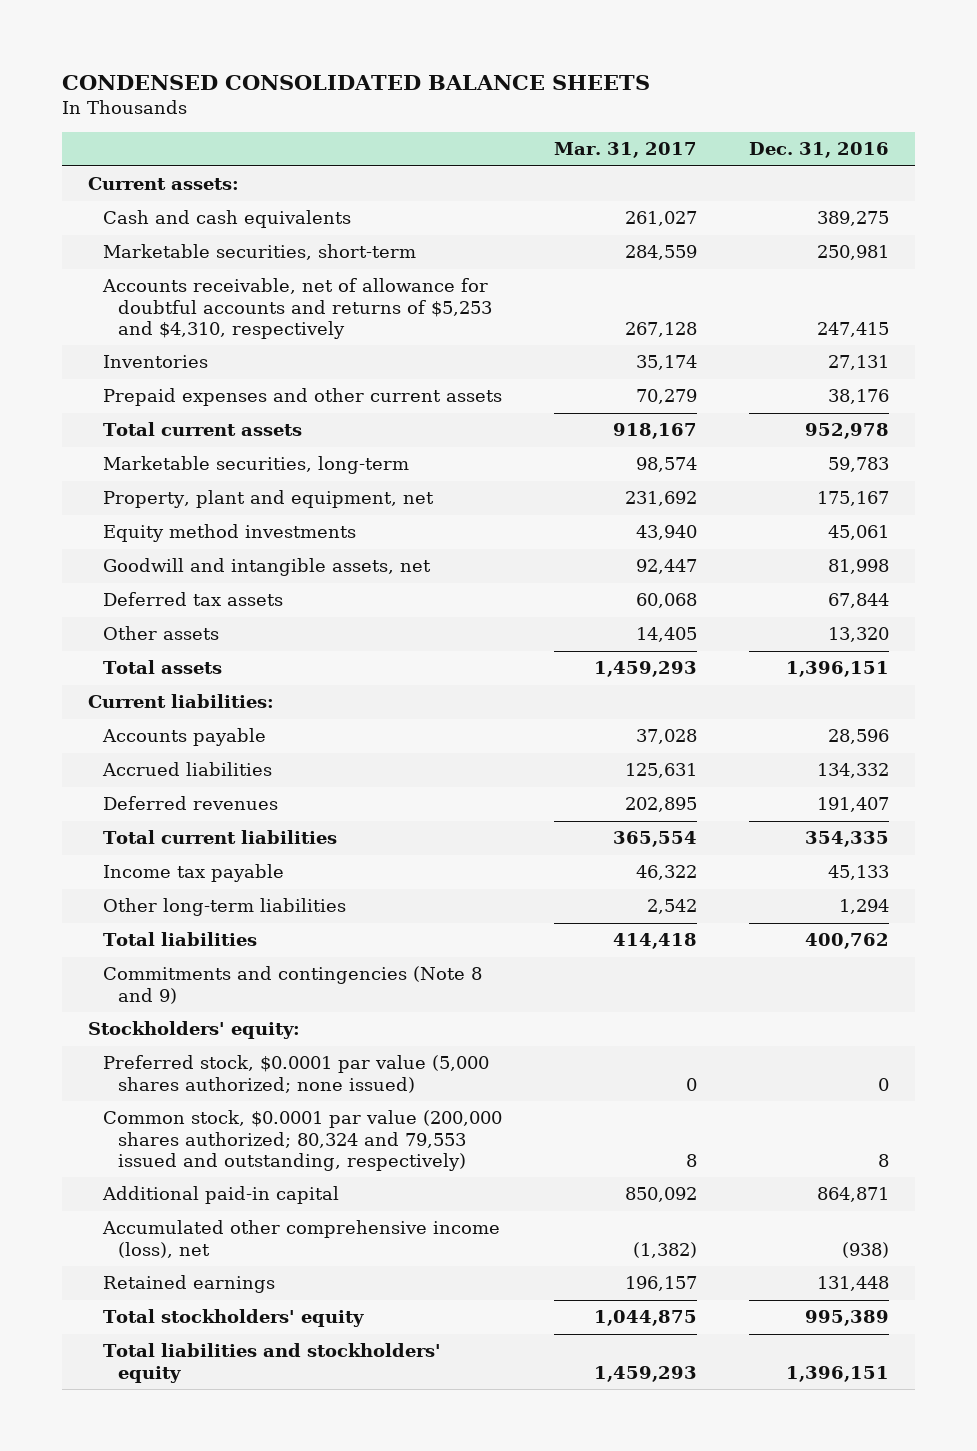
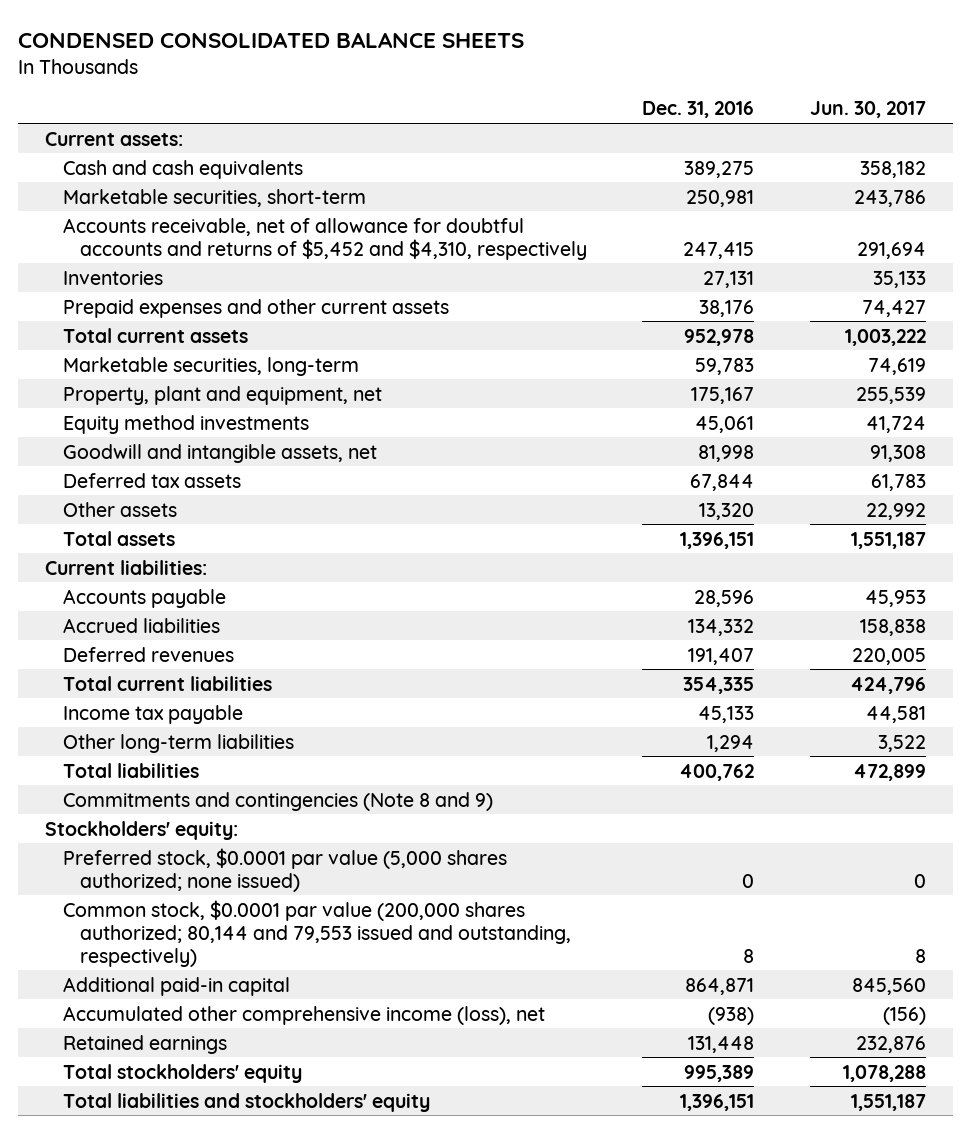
[553,142,697,159] Mar. 31, 2017 -> none
none -> [809,101,926,119] Jun. 30, 2017
[102,278,493,339] Accounts receivable, net of allowance for doubtful accounts and returns of $5,253 and $4,310, respectively -> [62,217,587,260] Accounts receivable, net of allowance for doubtful accounts and returns of $5,452 and $4,310, respectively
[103,1110,503,1171] Common stock, $0.0001 par value (200,000 shares authorized; 80,324 and 79,553 issued and outstanding, respectively) -> [62,899,571,967] Common stock, $0.0001 par value (200,000 shares authorized; 80,144 and 79,553 issued and outstanding, respectively)

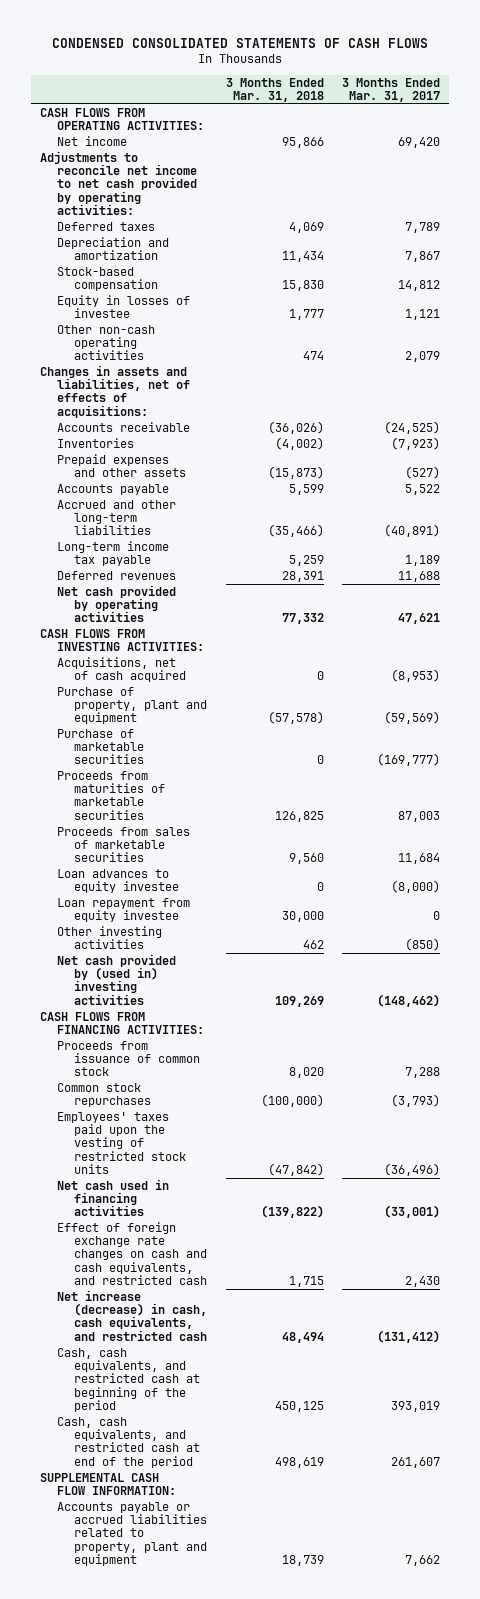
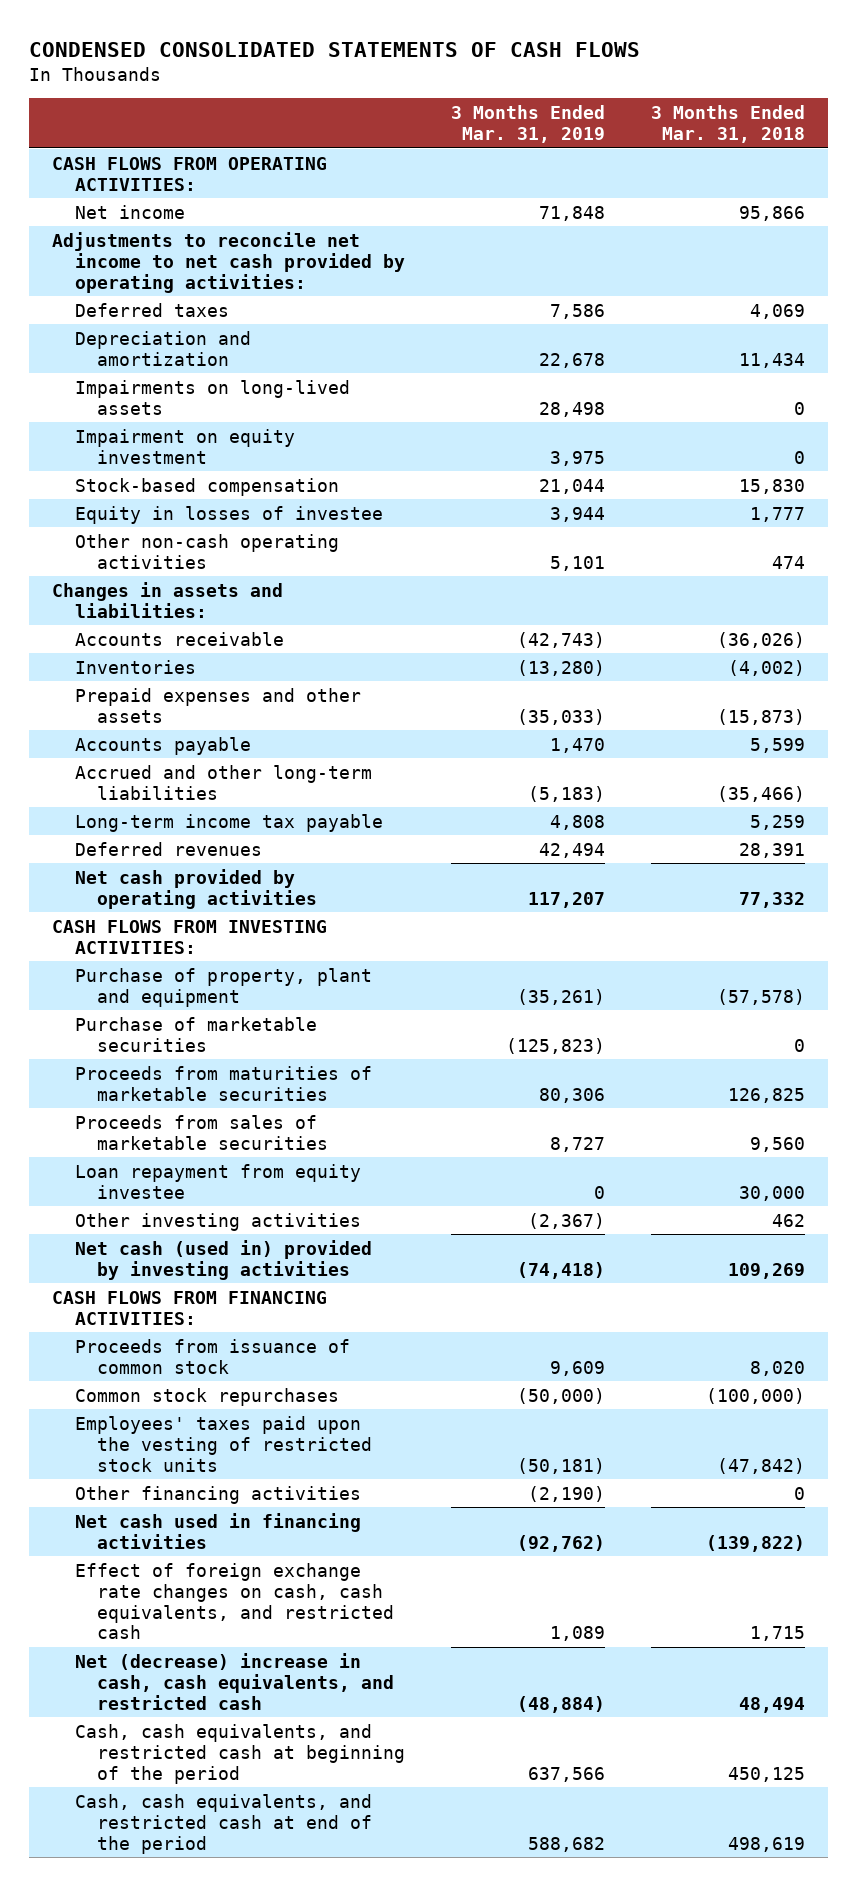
[342,77,441,102] 3 Months Ended Mar. 31, 2017 -> none
none -> [451,105,606,143] 3 Months Ended Mar. 31, 2019
none -> [74,379,350,415] Impairments on long-lived assets
none -> [74,428,295,464] Impairment on equity investment
[39,365,191,418] Changes in assets and liabilities, net of effects of acquisitions: -> [51,581,283,618] Changes in assets and liabilities:
[57,657,187,683] Acquisitions, net of cash acquired -> none
[57,869,180,894] Loan advances to equity investee -> none
[57,954,177,1005] Net cash provided by (used in) investing activities -> [74,1239,372,1280] Net cash (used in) provided by investing activities
none -> [74,1485,361,1504] Other financing activities
[57,1222,208,1285] Effect of foreign exchange rate changes on cash and cash equivalents, and restricted cash -> [74,1562,395,1640] Effect of foreign exchange rate changes on cash, cash equivalents, and restricted cash
[57,1290,208,1341] Net increase (decrease) in cash, cash equivalents, and restricted cash -> [74,1652,395,1710] Net (decrease) increase in cash, cash equivalents, and restricted cash
[39,1473,177,1496] SUPPLEMENTAL CASH FLOW INFORMATION: -> none
[57,1502,208,1566] Accounts payable or accrued liabilities related to property, plant and equipment -> none

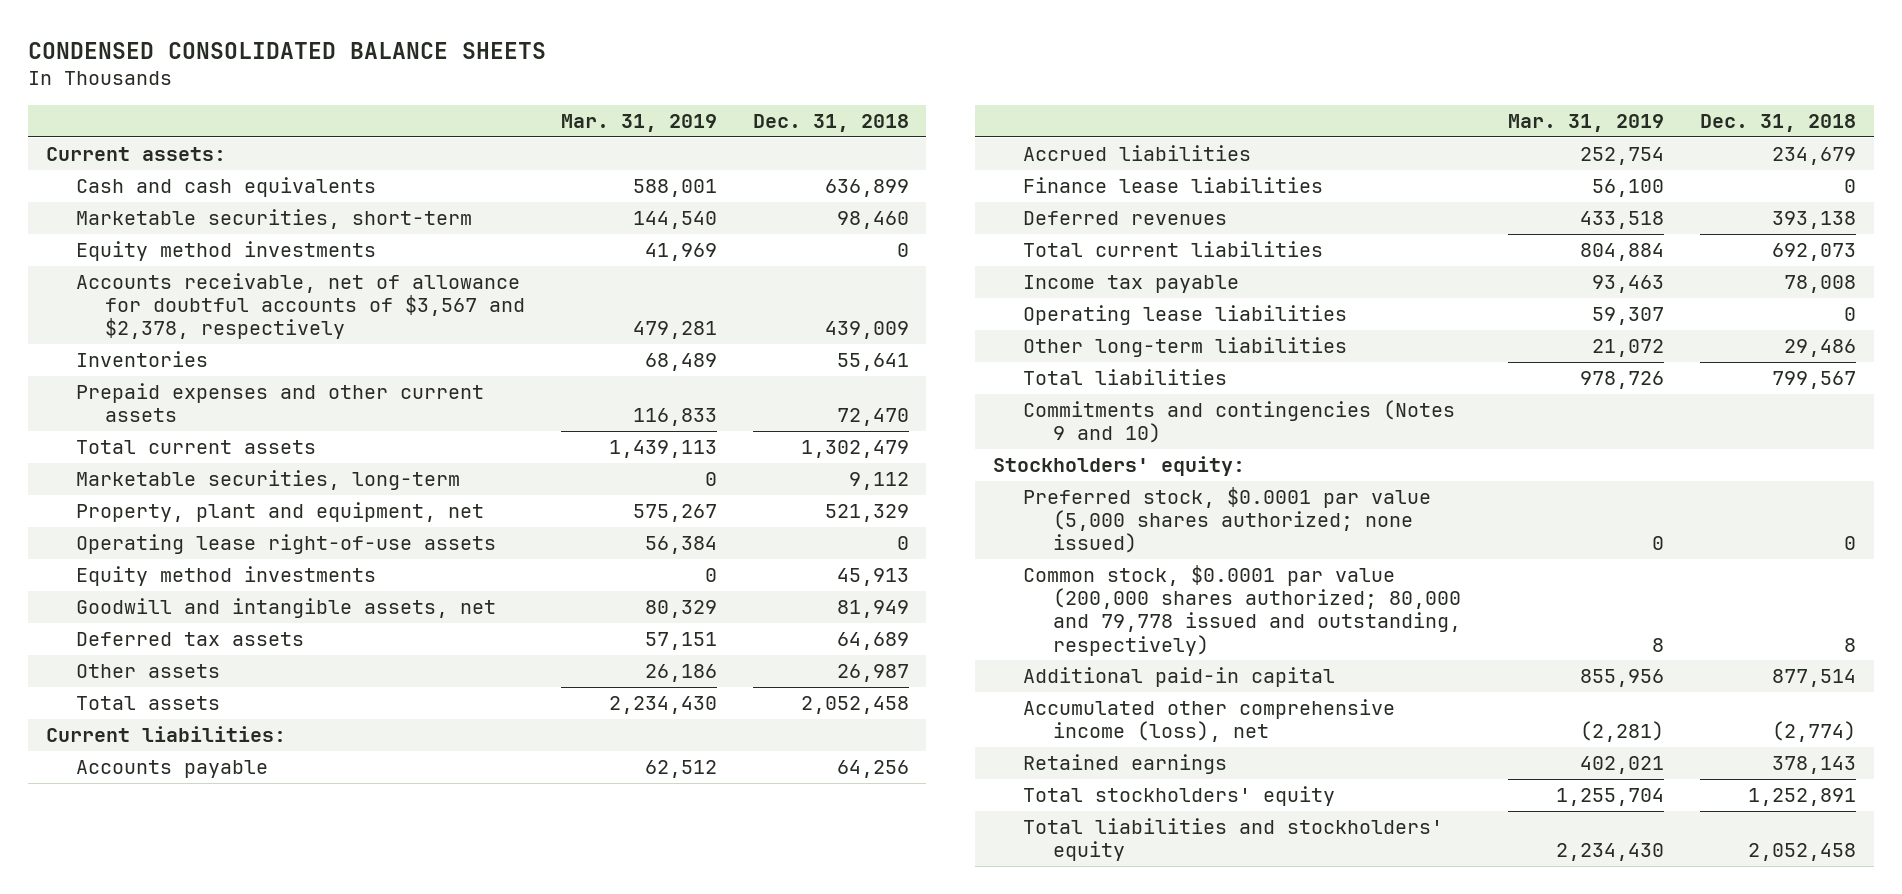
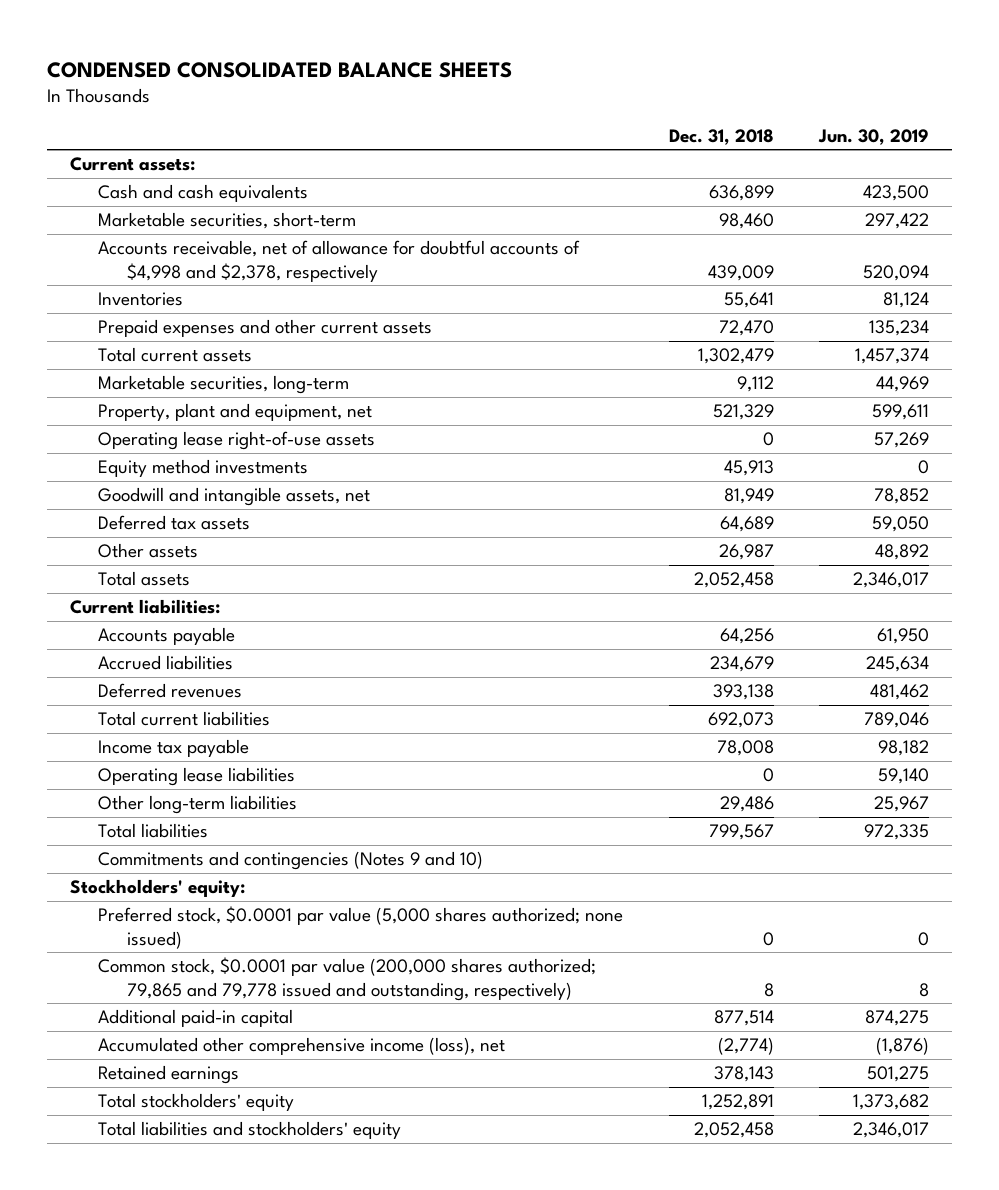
[560,113,717,132] Mar. 31, 2019 -> none
none -> [818,128,930,145] Jun. 30, 2019
[75,241,376,262] Equity method investments -> none
[75,273,526,340] Accounts receivable, net of allowance for doubtful accounts of $3,567 and $2,378, respectively -> [98,240,581,282] Accounts receivable, net of allowance for doubtful accounts of $4,998 and $2,378, respectively
[1022,177,1323,194] Finance lease liabilities -> none
[1022,565,1461,656] Common stock, $0.0001 par value (200,000 shares authorized; 80,000 and 79,778 issued and outstanding, respectively) -> [98,957,597,1001] Common stock, $0.0001 par value (200,000 shares authorized; 79,865 and 79,778 issued and outstanding, respectively)

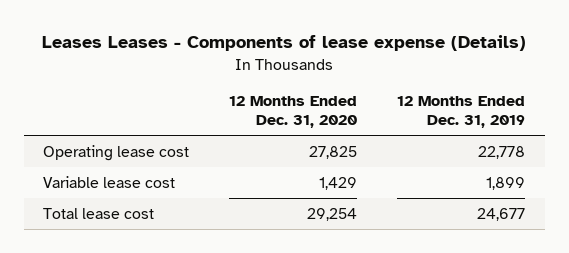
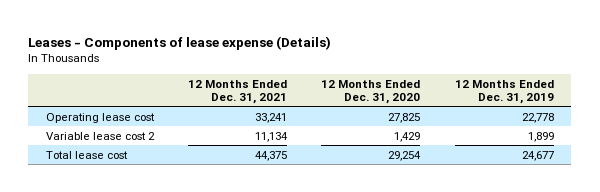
[42,35,527,52] Leases Leases - Components of lease expense (Details) -> [28,35,332,50] Leases - Components of lease expense (Details)
none -> [188,79,288,105] 12 Months Ended Dec. 31, 2021
[43,175,176,188] Variable lease cost -> [45,131,155,140] Variable lease cost 2

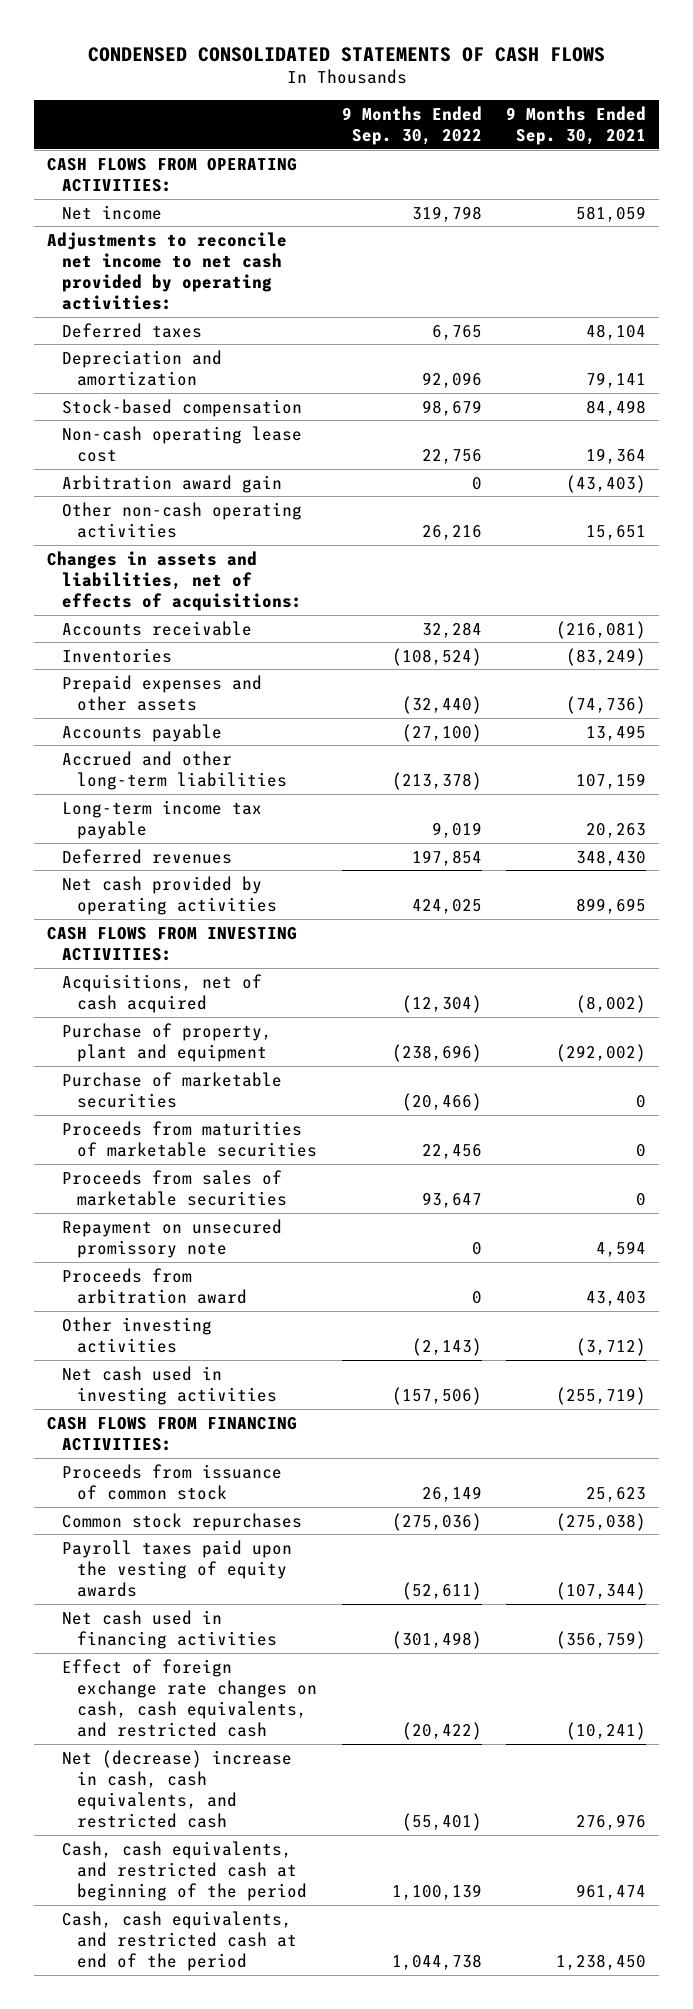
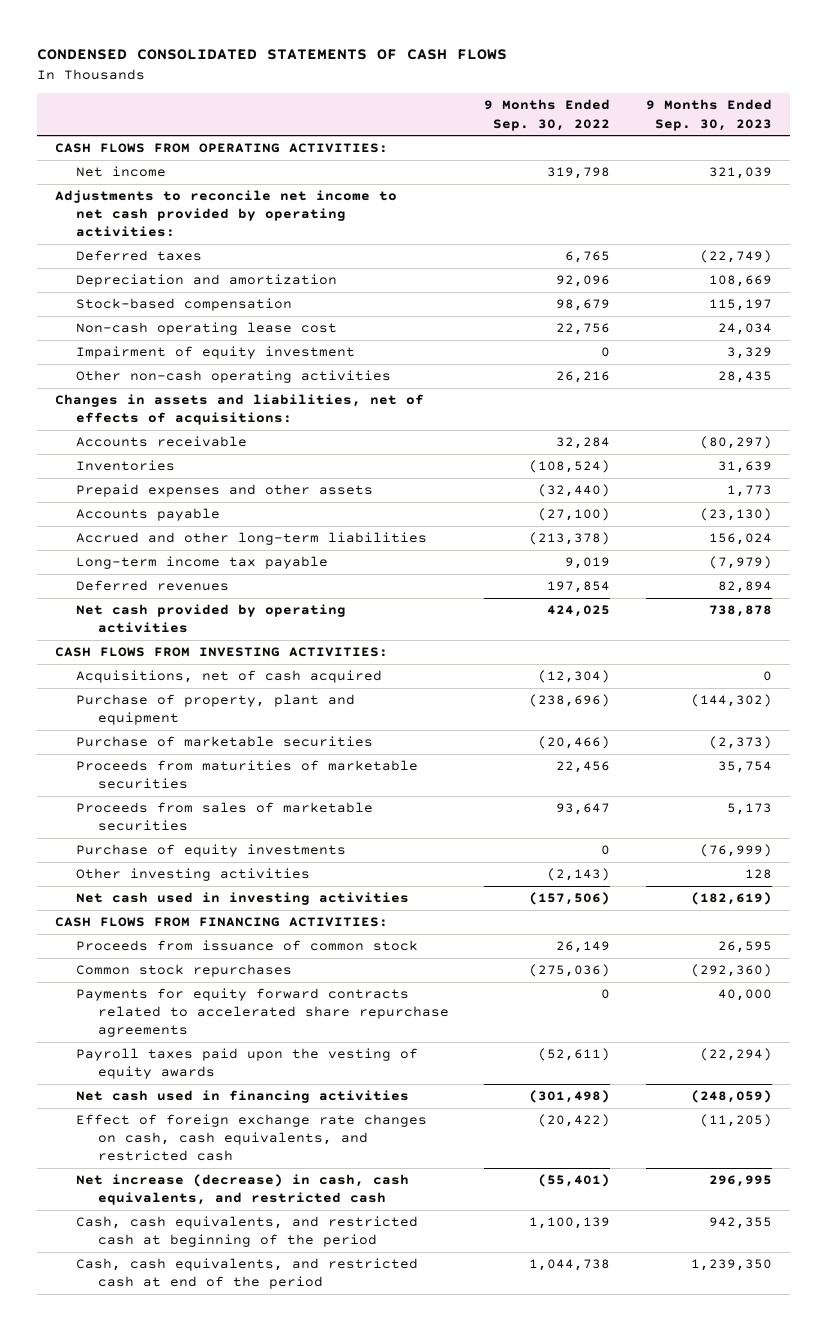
[506,105,647,146] 9 Months Ended Sep. 30, 2021 -> none
none -> [646,99,773,131] 9 Months Ended Sep. 30, 2023
[61,474,282,493] Arbitration award gain -> none
none -> [76,346,356,360] Impairment of equity investment
[61,1218,282,1258] Repayment on unsecured promissory note -> none
[61,1267,248,1304] Proceeds from arbitration award -> none
none -> [76,844,347,858] Purchase of equity investments
none -> [76,988,449,1038] Payments for equity forward contracts related to accelerated share repurchase agreements
[61,1749,292,1829] Net (decrease) increase in cash, cash equivalents, and restricted cash -> [76,1174,410,1206] Net increase (decrease) in cash, cash equivalents, and restricted cash

